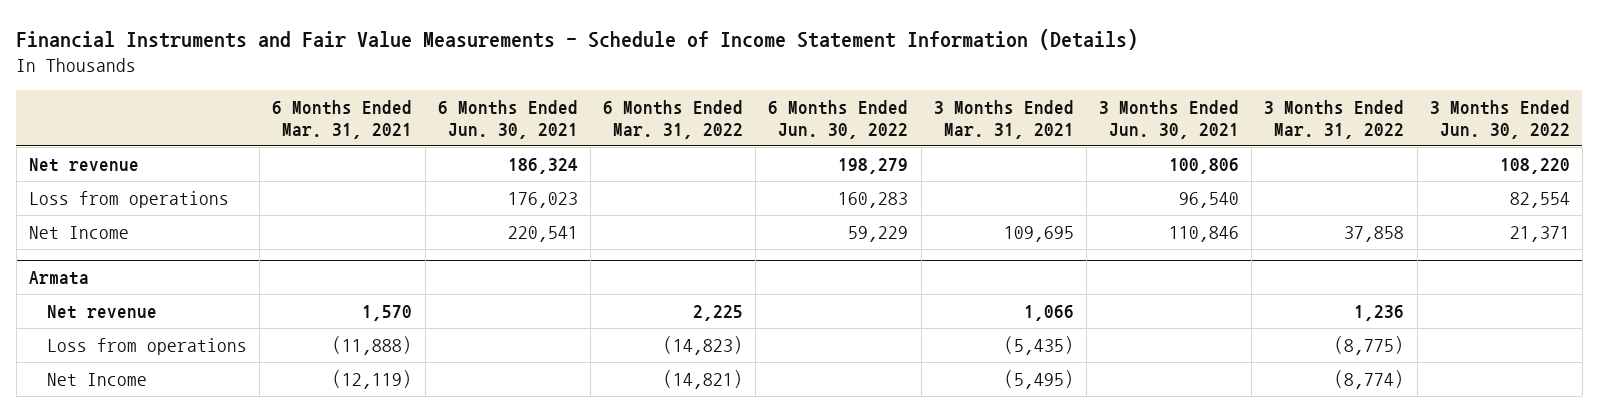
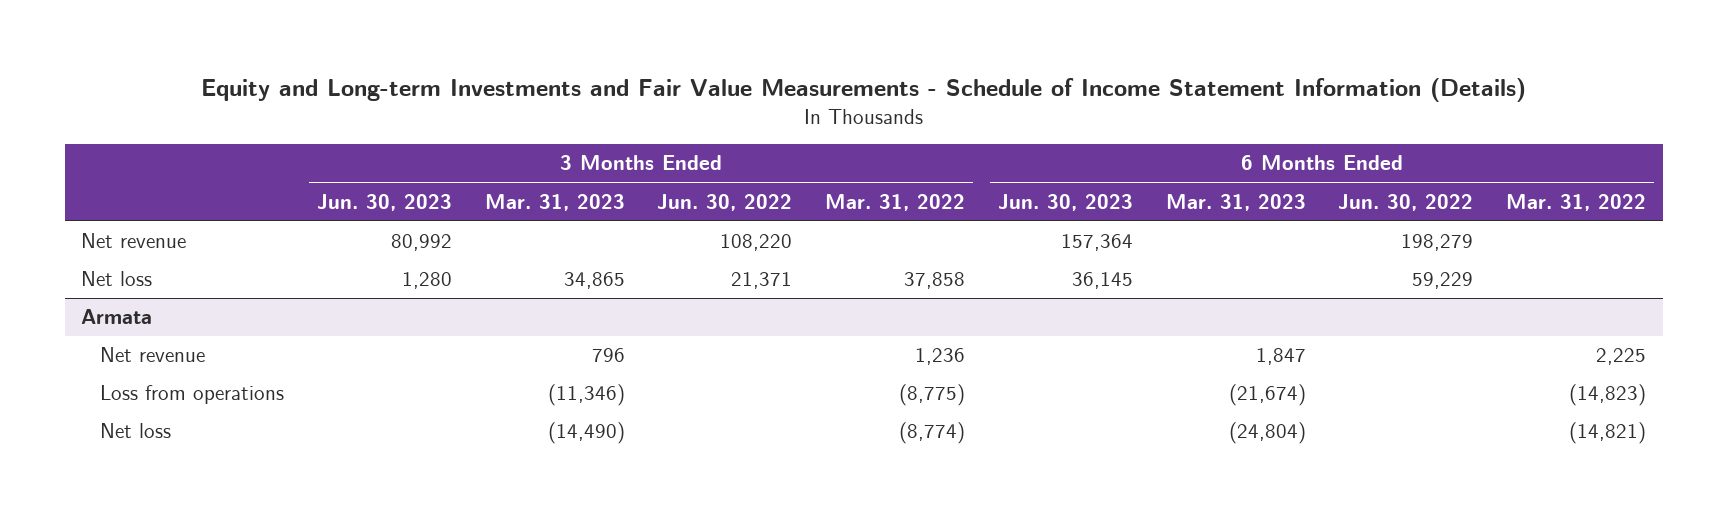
[16,28,1139,50] Financial Instruments and Fair Value Measurements - Schedule of Income Statement Information (Details) -> [200,78,1526,103] Equity and Long-term Investments and Fair Value Measurements - Schedule of Income Statement Information (Details)
[272,99,413,140] 6 Months Ended Mar. 31, 2021 -> none
[437,99,578,140] 6 Months Ended Jun. 30, 2021 -> none
[933,99,1074,140] 3 Months Ended Mar. 31, 2021 -> none
[1099,99,1240,140] 3 Months Ended Jun. 30, 2021 -> none
none -> [316,193,452,211] Jun. 30, 2023
none -> [484,193,625,211] Mar. 31, 2023
none -> [997,193,1133,211] Jun. 30, 2023
none -> [1165,193,1306,211] Mar. 31, 2023
[29,190,230,208] Loss from operations -> none
[29,225,130,239] Net Income -> [80,271,152,287] Net loss
[47,372,148,386] Net Income -> [100,423,172,439] Net loss

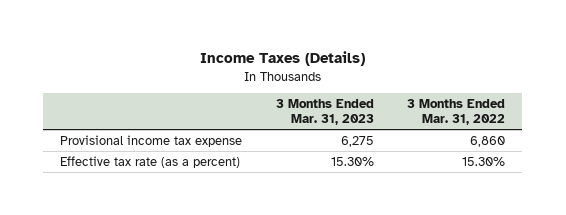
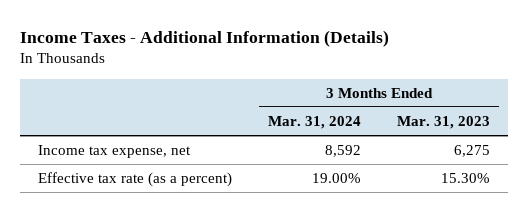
[199,51,365,67] Income Taxes (Details) -> [19,30,389,48] Income Taxes - Additional Information (Details)
[407,99,506,126] 3 Months Ended Mar. 31, 2022 -> none
none -> [267,116,361,130] Mar. 31, 2024
[60,134,243,147] Provisional income tax expense -> [37,145,191,159] Income tax expense, net

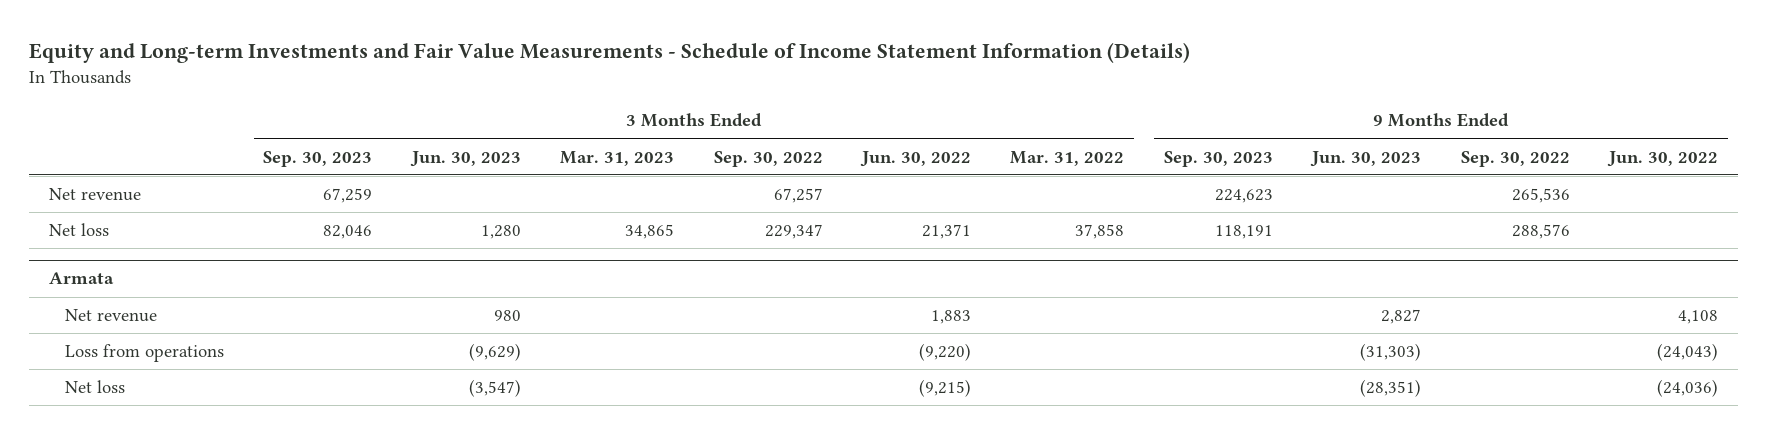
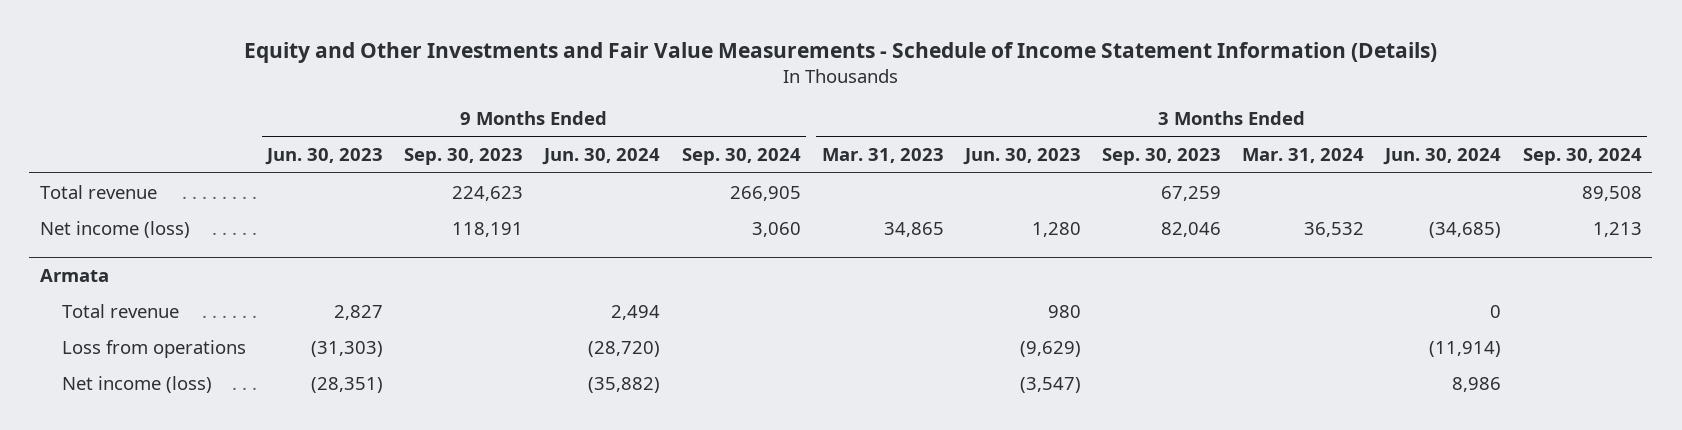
[28,41,1190,63] Equity and Long-term Investments and Fair Value Measurements - Schedule of Income Statement Information (Details) -> [243,41,1437,63] Equity and Other Investments and Fair Value Measurements - Schedule of Income Statement Information (Details)
[713,150,823,167] Sep. 30, 2022 -> none
[860,150,972,167] Jun. 30, 2022 -> none
[1010,150,1125,166] Mar. 31, 2022 -> none
[1460,150,1570,167] Sep. 30, 2022 -> none
[1607,150,1719,167] Jun. 30, 2022 -> none
none -> [542,148,661,166] Jun. 30, 2024
none -> [681,148,801,166] Sep. 30, 2024
none -> [1242,148,1365,164] Mar. 31, 2024
none -> [1383,148,1502,166] Jun. 30, 2024
none -> [1522,148,1642,166] Sep. 30, 2024
[48,188,141,202] Net revenue -> [40,184,158,199] Total revenue
[48,223,109,237] Net loss -> [40,220,191,238] Net income (loss)
[65,309,158,323] Net revenue -> [61,303,179,318] Total revenue
[65,380,126,394] Net loss -> [61,375,212,393] Net income (loss)

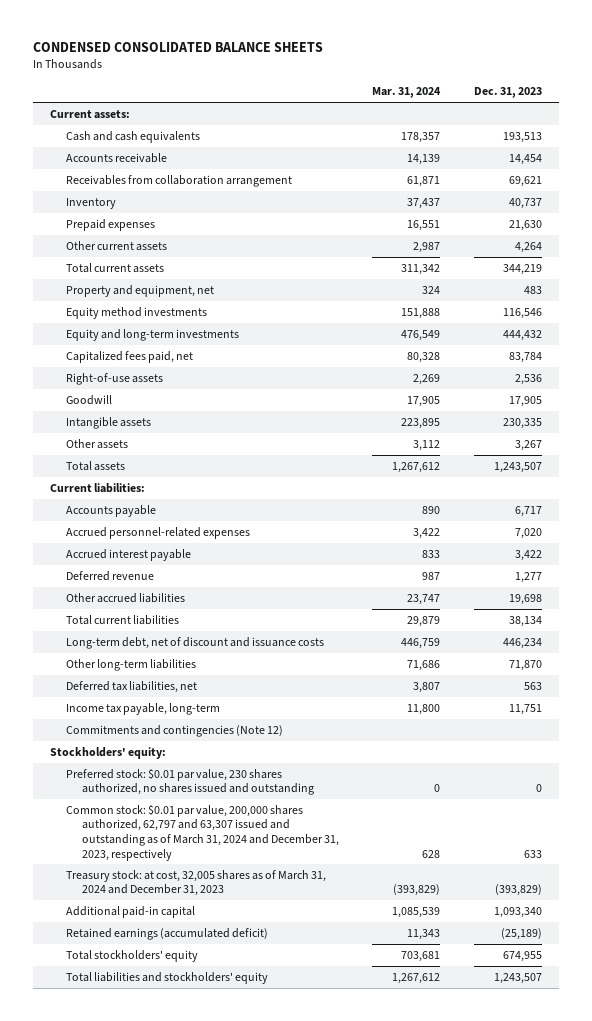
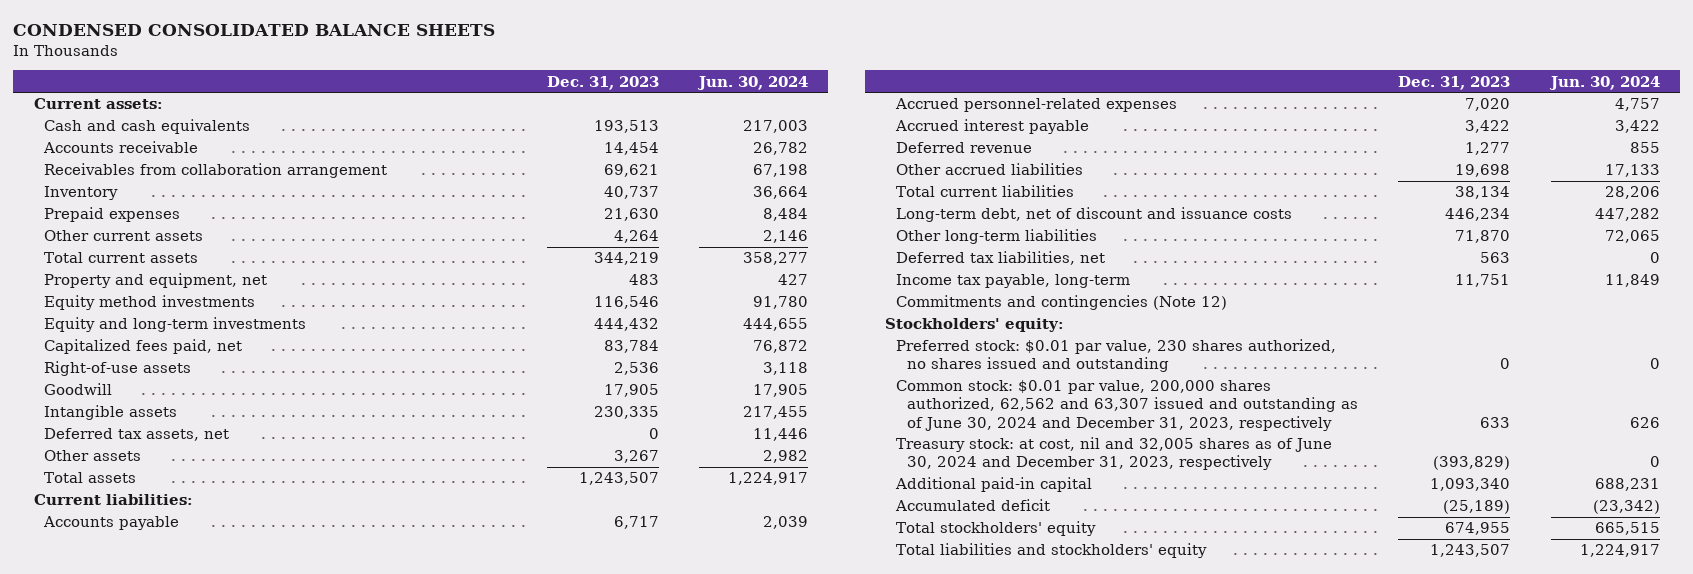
[372,87,442,99] Mar. 31, 2024 -> none
none -> [697,75,809,90] Jun. 30, 2024
none -> [44,428,230,442] Deferred tax assets, net
[65,804,339,861] Common stock: $0.01 par value, 200,000 shares authorized, 62,797 and 63,307 issued and outstanding as of March 31, 2024 and December 31, 2023, respectively -> [895,380,1358,431] Common stock: $0.01 par value, 200,000 shares authorized, 62,562 and 63,307 issued and outstanding as of June 30, 2024 and December 31, 2023, respectively
[65,869,326,897] Treasury stock: at cost, 32,005 shares as of March 31, 2024 and December 31, 2023 -> [895,437,1332,471] Treasury stock: at cost, nil and 32,005 shares as of June 30, 2024 and December 31, 2023, respectively
[65,927,268,940] Retained earnings (accumulated deficit) -> [894,499,1050,512] Accumulated deficit

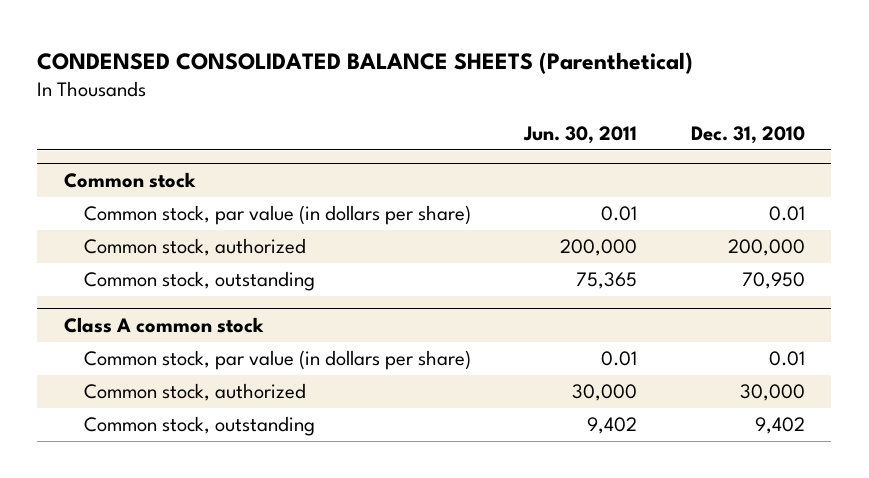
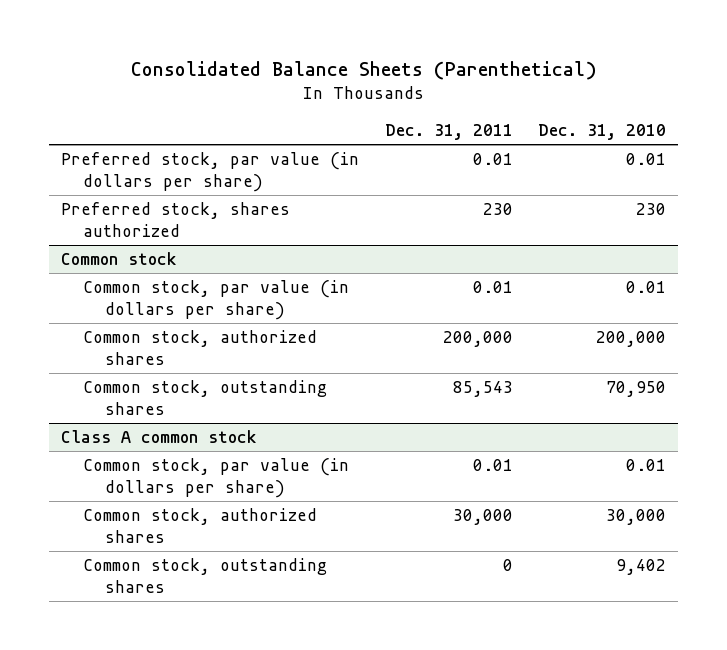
[37,51,694,74] CONDENSED CONSOLIDATED BALANCE SHEETS (Parenthetical) -> [130,60,597,80] Consolidated Balance Sheets (Parenthetical)
[523,126,638,145] Jun. 30, 2011 -> none
none -> [384,124,513,141] Dec. 31, 2011
none -> [61,151,360,193] Preferred stock, par value (in dollars per share)
none -> [61,201,291,238] Preferred stock, shares authorized
[83,238,306,257] Common stock, authorized -> [83,329,318,366] Common stock, authorized shares
[83,271,315,292] Common stock, outstanding -> [83,379,328,416] Common stock, outstanding shares
[83,383,306,402] Common stock, authorized -> [83,507,318,544] Common stock, authorized shares
[83,416,315,437] Common stock, outstanding -> [83,557,328,594] Common stock, outstanding shares

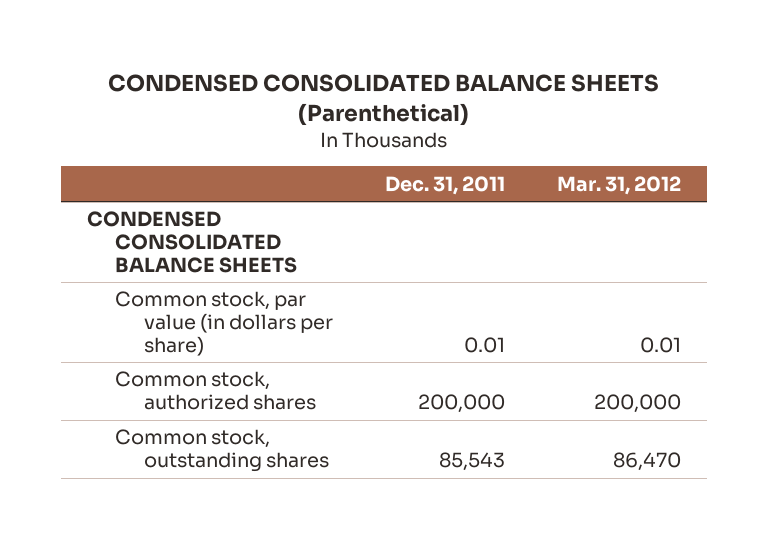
[130,60,597,80] Consolidated Balance Sheets (Parenthetical) -> [107,74,659,127] CONDENSED CONSOLIDATED BALANCE SHEETS (Parenthetical)
[537,124,666,141] Dec. 31, 2010 -> none
none -> [556,175,681,195] Mar. 31, 2012
[61,151,360,193] Preferred stock, par value (in dollars per share) -> none
[61,201,291,238] Preferred stock, shares authorized -> none
[61,251,178,265] Common stock -> none
none -> [87,211,298,274] CONDENSED CONSOLIDATED BALANCE SHEETS
[61,429,258,443] Class A common stock -> none
[83,457,350,499] Common stock, par value (in dollars per share) -> none
[83,507,318,544] Common stock, authorized shares -> none
[83,557,328,594] Common stock, outstanding shares -> none

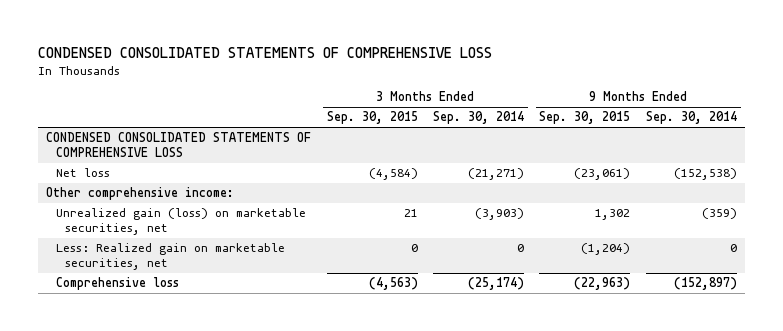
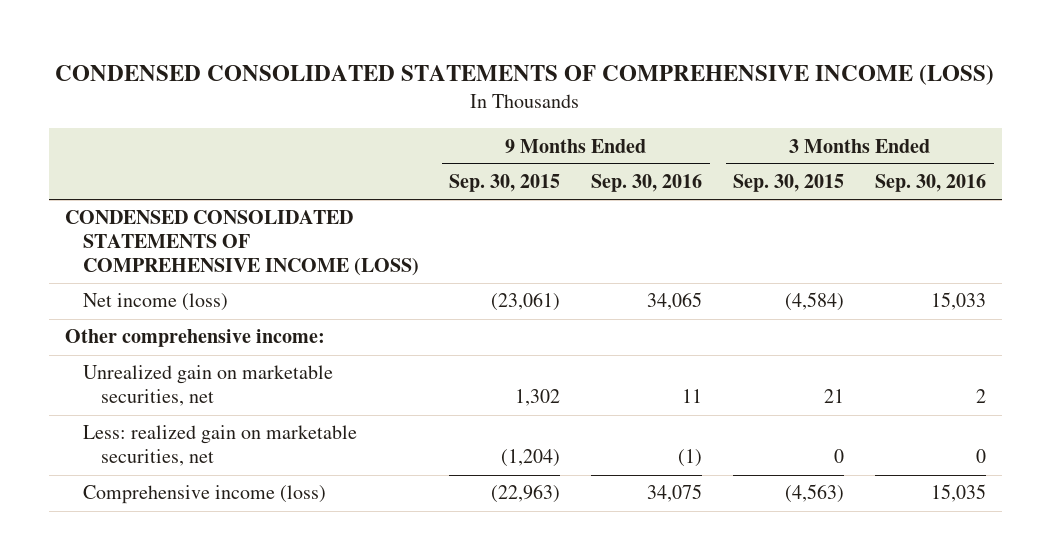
[38,46,493,58] CONDENSED CONSOLIDATED STATEMENTS OF COMPREHENSIVE LOSS -> [55,64,995,85] CONDENSED CONSOLIDATED STATEMENTS OF COMPREHENSIVE INCOME (LOSS)
[433,111,525,125] Sep. 30, 2014 -> none
[645,111,737,125] Sep. 30, 2014 -> none
none -> [591,174,703,193] Sep. 30, 2016
none -> [875,174,987,193] Sep. 30, 2016
[46,132,312,158] CONDENSED CONSOLIDATED STATEMENTS OF COMPREHENSIVE LOSS -> [64,210,419,277] CONDENSED CONSOLIDATED STATEMENTS OF COMPREHENSIVE INCOME (LOSS)
[55,168,110,178] Net loss -> [82,293,228,312] Net income (loss)
[55,208,306,236] Unrealized gain (loss) on marketable securities, net -> [82,365,333,407] Unrealized gain on marketable securities, net
[55,243,285,271] Less: Realized gain on marketable securities, net -> [82,425,357,467] Less: realized gain on marketable securities, net
[55,277,179,291] Comprehensive loss -> [82,485,326,505] Comprehensive income (loss)

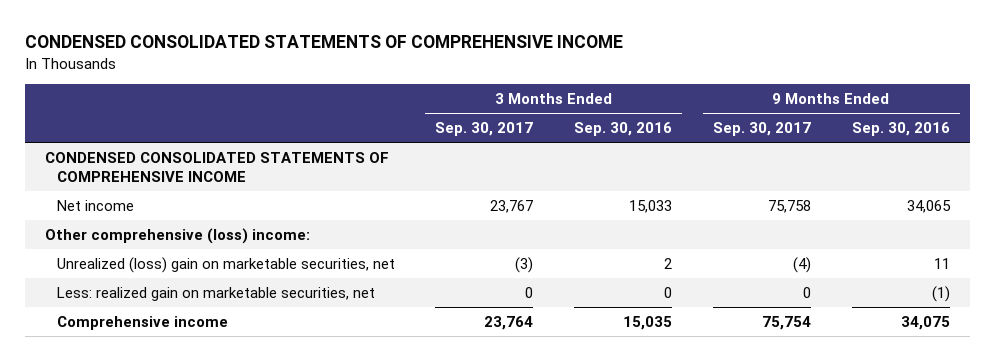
[55,64,995,85] CONDENSED CONSOLIDATED STATEMENTS OF COMPREHENSIVE INCOME (LOSS) -> [24,35,623,49] CONDENSED CONSOLIDATED STATEMENTS OF COMPREHENSIVE INCOME
[449,174,561,193] Sep. 30, 2015 -> none
[733,174,845,193] Sep. 30, 2015 -> none
none -> [435,122,534,137] Sep. 30, 2017
none -> [712,122,811,137] Sep. 30, 2017
[64,210,419,277] CONDENSED CONSOLIDATED STATEMENTS OF COMPREHENSIVE INCOME (LOSS) -> [45,151,390,183] CONDENSED CONSOLIDATED STATEMENTS OF COMPREHENSIVE INCOME
[82,293,228,312] Net income (loss) -> [56,199,134,211] Net income
[64,329,325,348] Other comprehensive income: -> [45,227,311,244] Other comprehensive (loss) income:
[82,365,333,407] Unrealized gain on marketable securities, net -> [56,256,395,273] Unrealized (loss) gain on marketable securities, net
[82,485,326,505] Comprehensive income (loss) -> [56,315,228,330] Comprehensive income

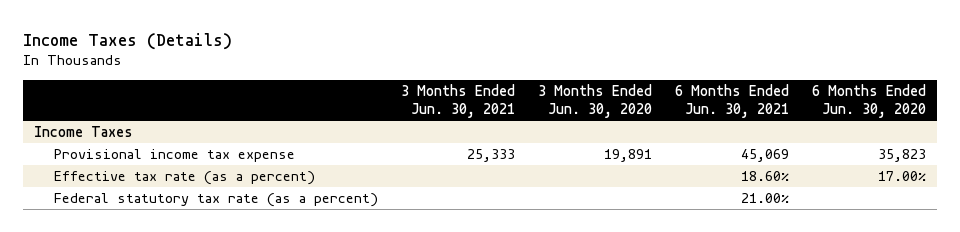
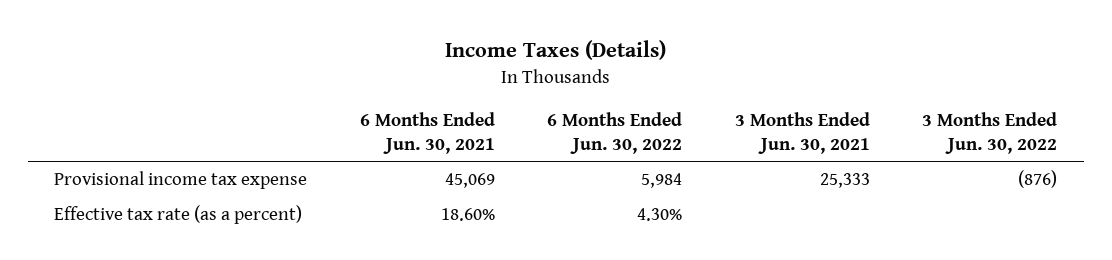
[537,84,652,119] 3 Months Ended Jun. 30, 2020 -> none
[811,84,926,119] 6 Months Ended Jun. 30, 2020 -> none
none -> [547,111,683,154] 6 Months Ended Jun. 30, 2022
none -> [922,111,1058,154] 3 Months Ended Jun. 30, 2022
[34,126,134,138] Income Taxes -> none
[53,193,378,208] Federal statutory tax rate (as a percent) -> none

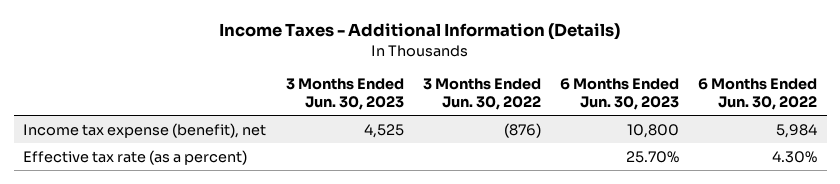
[444,40,666,61] Income Taxes (Details) -> [219,23,621,41] Income Taxes - Additional Information (Details)
[359,111,495,154] 6 Months Ended Jun. 30, 2021 -> none
[734,111,870,154] 3 Months Ended Jun. 30, 2021 -> none
none -> [285,78,404,111] 3 Months Ended Jun. 30, 2023
none -> [559,78,679,111] 6 Months Ended Jun. 30, 2023
[54,171,308,190] Provisional income tax expense -> [23,122,267,138] Income tax expense (benefit), net

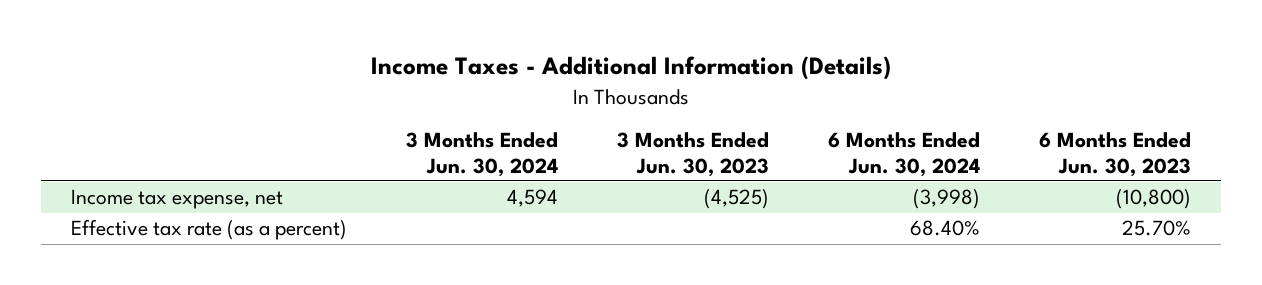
[422,78,541,111] 3 Months Ended Jun. 30, 2022 -> none
[698,78,818,111] 6 Months Ended Jun. 30, 2022 -> none
none -> [405,132,558,177] 3 Months Ended Jun. 30, 2024
none -> [827,132,980,177] 6 Months Ended Jun. 30, 2024
[23,122,267,138] Income tax expense (benefit), net -> [70,189,283,210] Income tax expense, net
[363,123,404,138] 4,525 -> [703,189,769,210] (4,525)
[626,123,679,138] 10,800 -> [1115,189,1191,210] (10,800)

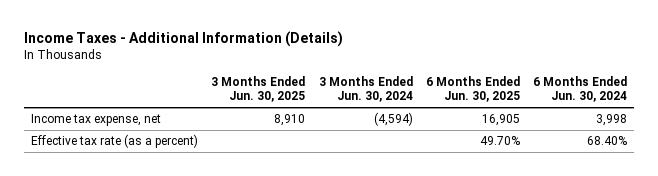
[616,132,769,177] 3 Months Ended Jun. 30, 2023 -> none
[1038,132,1191,177] 6 Months Ended Jun. 30, 2023 -> none
none -> [211,76,306,103] 3 Months Ended Jun. 30, 2025
none -> [426,76,521,103] 6 Months Ended Jun. 30, 2025
[506,189,558,208] 4,594 -> [373,112,413,127] (4,594)
[912,189,980,210] (3,998) -> [596,114,628,127] 3,998

